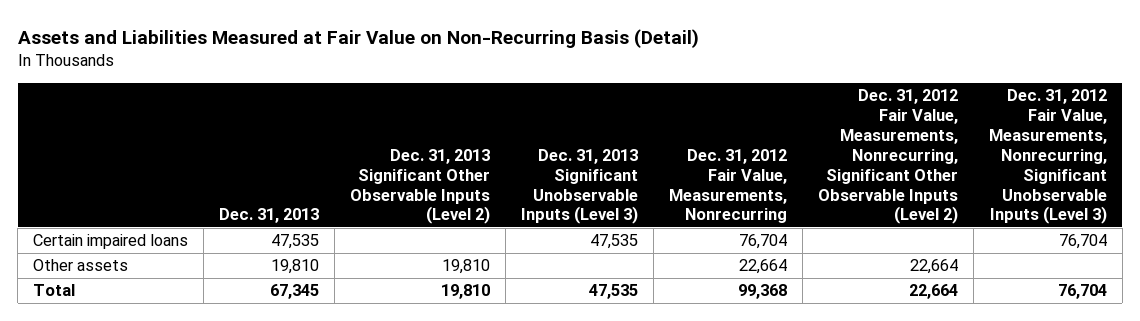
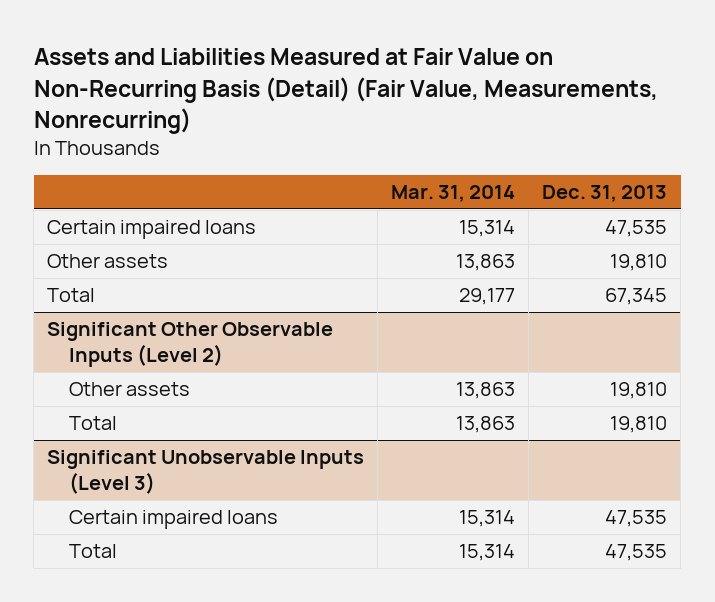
[17,28,699,48] Assets and Liabilities Measured at Fair Value on Non-Recurring Basis (Detail) -> [33,48,658,134] Assets and Liabilities Measured at Fair Value on Non-Recurring Basis (Detail) (Fair Value, Measurements, Nonrecurring)
[350,148,491,225] Dec. 31, 2013 Significant Other Observable Inputs (Level 2) -> none
[520,148,638,225] Dec. 31, 2013 Significant Unobservable Inputs (Level 3) -> none
[668,148,787,224] Dec. 31, 2012 Fair Value, Measurements, Nonrecurring -> none
[817,89,958,225] Dec. 31, 2012 Fair Value, Measurements, Nonrecurring, Significant Other Observable Inputs (Level 2) -> none
[988,89,1107,225] Dec. 31, 2012 Fair Value, Measurements, Nonrecurring, Significant Unobservable Inputs (Level 3) -> none
none -> [391,185,516,203] Mar. 31, 2014
none -> [47,322,334,368] Significant Other Observable Inputs (Level 2)
none -> [69,382,191,397] Other assets
none -> [69,416,118,431] Total
none -> [47,450,365,495] Significant Unobservable Inputs (Level 3)
none -> [69,510,279,530] Certain impaired loans
none -> [69,544,118,559] Total

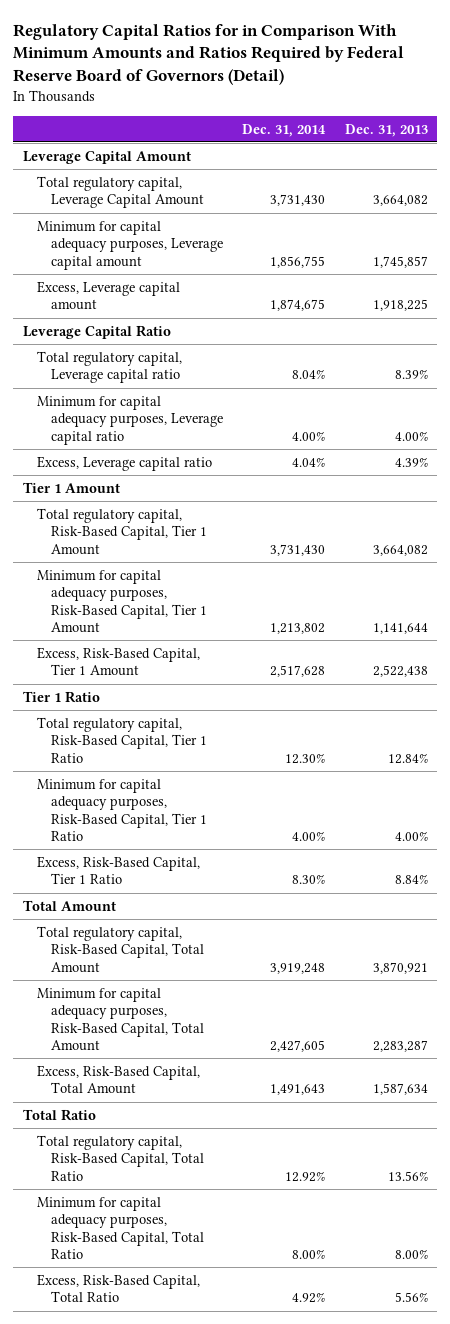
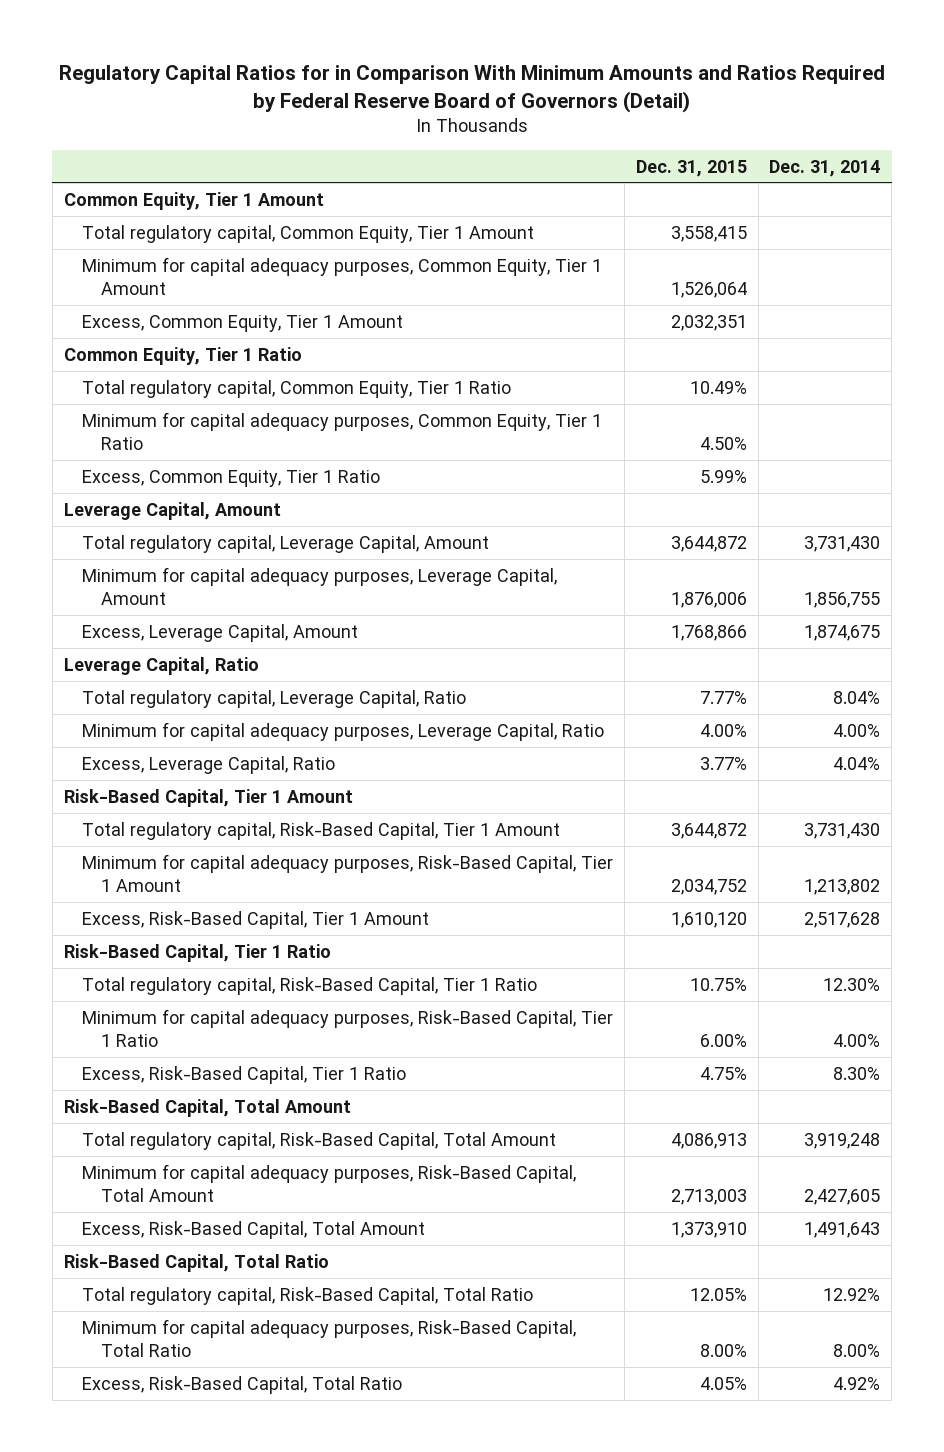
[344,123,428,137] Dec. 31, 2013 -> none
none -> [635,159,747,177] Dec. 31, 2015
none -> [63,191,324,210] Common Equity, Tier 1 Amount
none -> [82,224,535,243] Total regulatory capital, Common Equity, Tier 1 Amount
none -> [82,256,603,295] Minimum for capital adequacy purposes, Common Equity, Tier 1 Amount
none -> [82,314,404,332] Excess, Common Equity, Tier 1 Amount
none -> [63,346,302,365] Common Equity, Tier 1 Ratio
none -> [82,379,512,398] Total regulatory capital, Common Equity, Tier 1 Ratio
none -> [82,411,603,450] Minimum for capital adequacy purposes, Common Equity, Tier 1 Ratio
none -> [82,469,381,487] Excess, Common Equity, Tier 1 Ratio
[22,150,191,164] Leverage Capital Amount -> [63,501,281,520] Leverage Capital, Amount
[36,175,204,209] Total regulatory capital, Leverage Capital Amount -> [82,534,490,553] Total regulatory capital, Leverage Capital, Amount
[36,220,223,270] Minimum for capital adequacy purposes, Leverage capital amount -> [82,566,558,605] Minimum for capital adequacy purposes, Leverage Capital, Amount
[36,280,180,311] Excess, Leverage capital amount -> [82,623,359,642] Excess, Leverage Capital, Amount
[22,324,171,339] Leverage Capital Ratio -> [63,656,259,675] Leverage Capital, Ratio
[36,350,182,384] Total regulatory capital, Leverage capital ratio -> [82,689,467,708] Total regulatory capital, Leverage Capital, Ratio
[36,395,223,445] Minimum for capital adequacy purposes, Leverage capital ratio -> [82,721,605,741] Minimum for capital adequacy purposes, Leverage Capital, Ratio
[36,455,212,471] Excess, Leverage capital ratio -> [82,755,336,774] Excess, Leverage Capital, Ratio
[22,481,120,493] Tier 1 Amount -> [63,788,353,807] Risk-Based Capital, Tier 1 Amount
[22,690,100,703] Tier 1 Ratio -> [63,943,331,962] Risk-Based Capital, Tier 1 Ratio
[22,899,116,911] Total Amount -> [63,1098,351,1117] Risk-Based Capital, Total Amount
[22,1108,96,1121] Total Ratio -> [63,1253,329,1272] Risk-Based Capital, Total Ratio

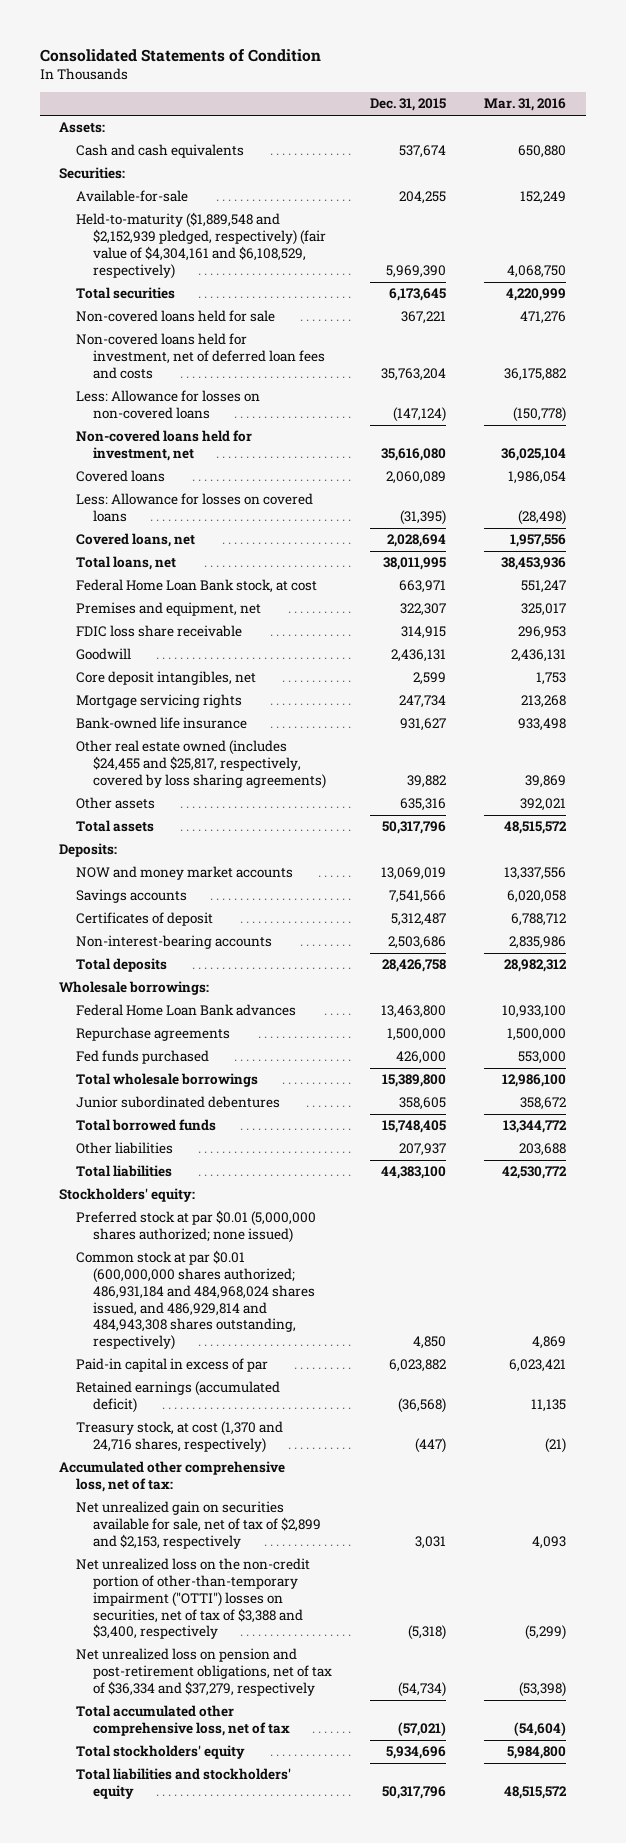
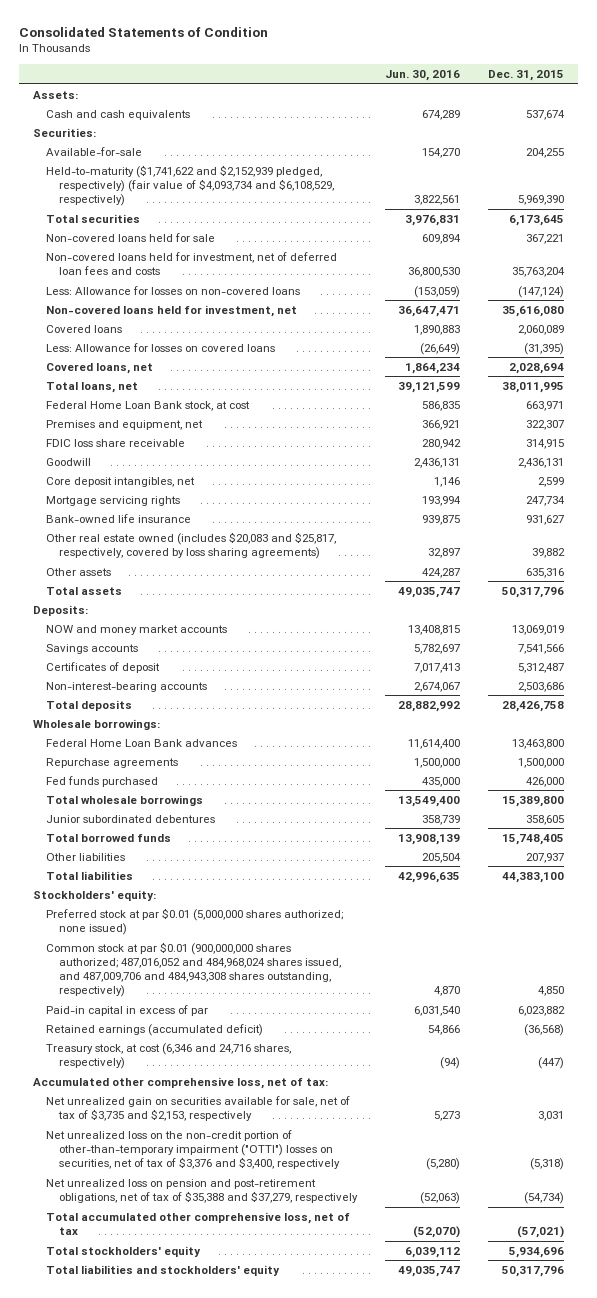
[484,98,567,112] Mar. 31, 2016 -> none
none -> [385,69,461,81] Jun. 30, 2016
[75,212,326,279] Held-to-maturity ($1,889,548 and $2,152,939 pledged, respectively) (fair value of $4,304,161 and $6,108,529, respectively) -> [46,164,335,207] Held-to-maturity ($1,741,622 and $2,152,939 pledged, respectively) (fair value of $4,093,734 and $6,108,529, respectively)
[75,740,326,789] Other real estate owned (includes $24,455 and $25,817, respectively, covered by loss sharing agreements) -> [46,531,337,560] Other real estate owned (includes $20,083 and $25,817, respectively, covered by loss sharing agreements)
[75,1250,315,1351] Common stock at par $0.01 (600,000,000 shares authorized; 486,931,184 and 484,968,024 shares issued, and 486,929,814 and 484,943,308 shares outstanding, respectively) -> [46,941,342,998] Common stock at par $0.01 (900,000,000 shares authorized; 487,016,052 and 484,968,024 shares issued, and 487,009,706 and 484,943,308 shares outstanding, respectively)
[75,1421,283,1454] Treasury stock, at cost (1,370 and 24,716 shares, respectively) -> [46,1042,292,1070] Treasury stock, at cost (6,346 and 24,716 shares, respectively)
[75,1501,321,1549] Net unrealized gain on securities available for sale, net of tax of $2,899 and $2,153, respectively -> [46,1095,351,1122] Net unrealized gain on securities available for sale, net of tax of $3,735 and $2,153, respectively
[75,1558,310,1640] Net unrealized loss on the non-credit portion of other-than-temporary impairment ("OTTI") losses on securities, net of tax of $3,388 and $3,400, respectively -> [46,1129,341,1170] Net unrealized loss on the non-credit portion of other-than-temporary impairment ("OTTI") losses on securities, net of tax of $3,376 and $3,400, respectively
[75,1648,332,1696] Net unrealized loss on pension and post-retirement obligations, net of tax of $36,334 and $37,279, respectively -> [46,1178,359,1204] Net unrealized loss on pension and post-retirement obligations, net of tax of $35,388 and $37,279, respectively

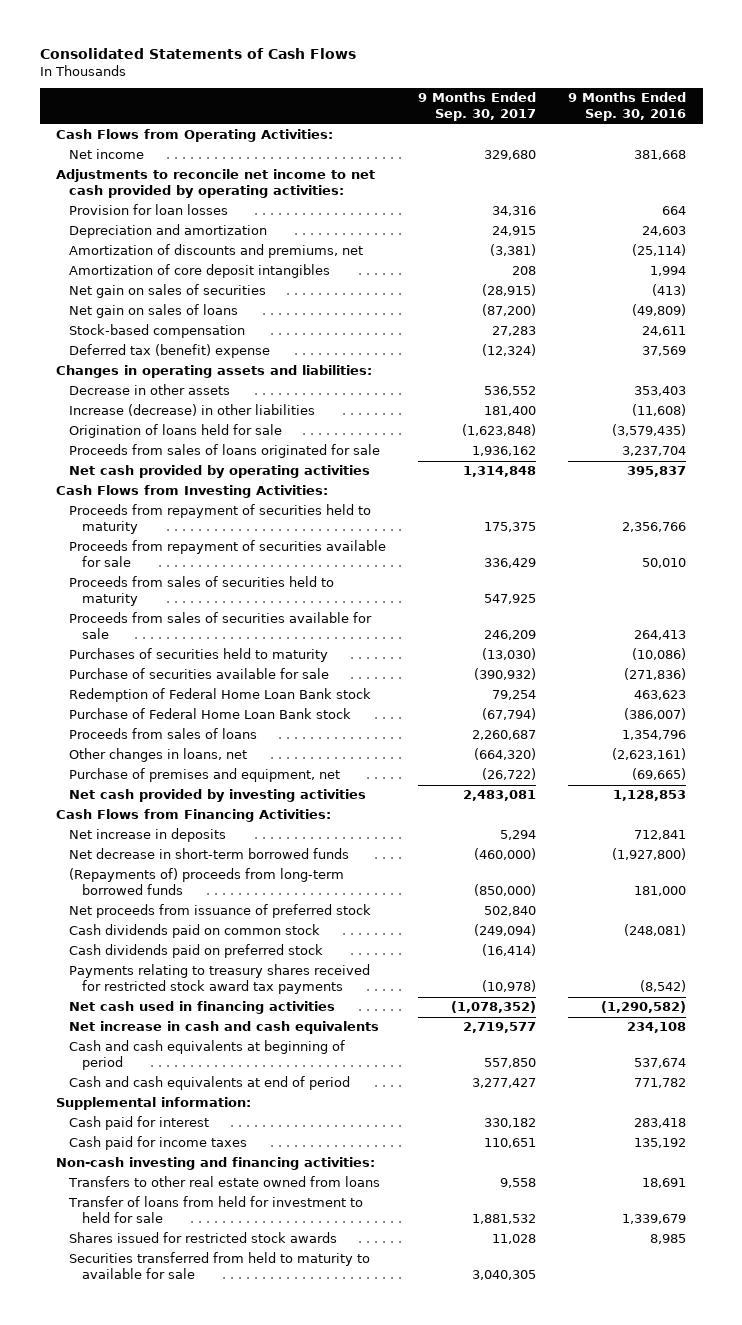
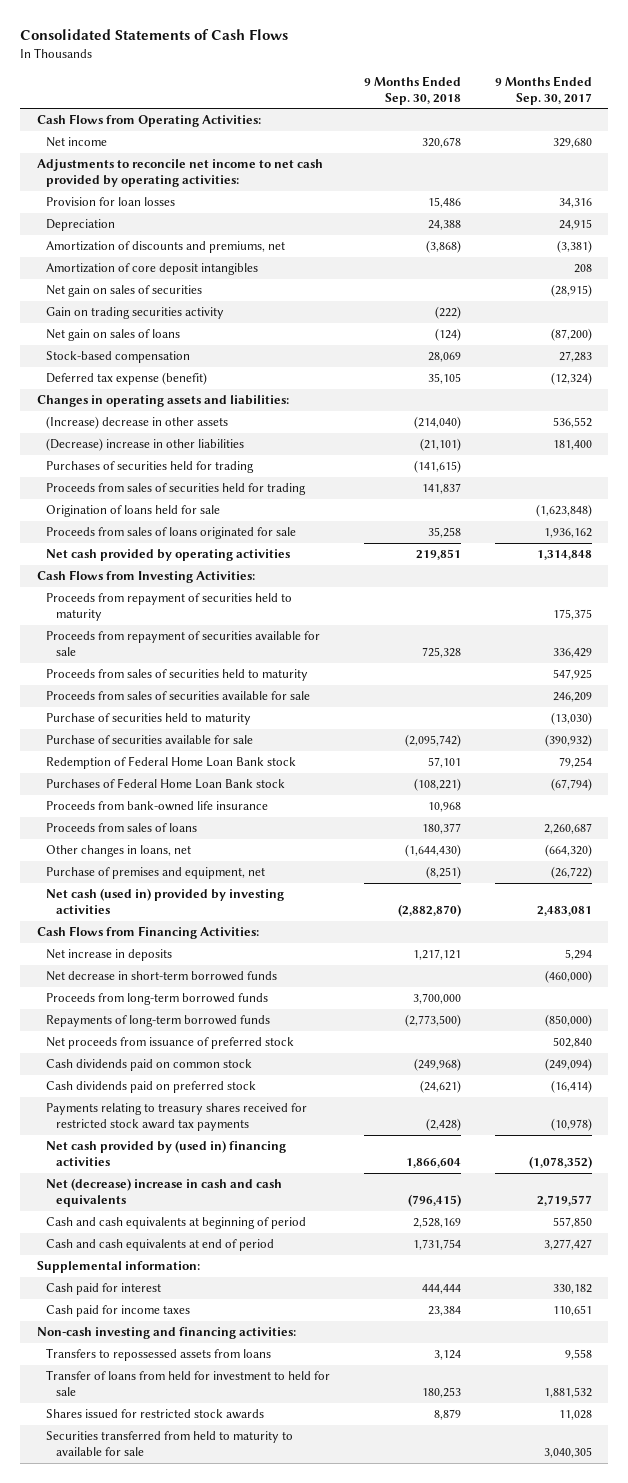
[568,92,687,122] 9 Months Ended Sep. 30, 2016 -> none
none -> [363,75,461,105] 9 Months Ended Sep. 30, 2018
[69,224,268,239] Depreciation and amortization -> [46,219,116,232] Depreciation
none -> [46,307,225,320] Gain on trading securities activity
[69,344,271,359] Deferred tax (benefit) expense -> [46,372,208,386] Deferred tax expense (benefit)
[69,384,231,396] Decrease in other assets -> [46,416,229,430] (Increase) decrease in other assets
[69,404,316,417] Increase (decrease) in other liabilities -> [46,438,245,452] (Decrease) increase in other liabilities
none -> [46,461,255,474] Purchases of securities held for trading
none -> [46,483,307,496] Proceeds from sales of securities held for trading
[69,648,329,663] Purchases of securities held to maturity -> [46,713,252,726] Purchase of securities held to maturity
[69,708,352,720] Purchase of Federal Home Loan Bank stock -> [46,778,286,790] Purchases of Federal Home Loan Bank stock
none -> [46,801,269,812] Proceeds from bank-owned life insurance
[69,789,367,803] Net cash provided by investing activities -> [46,888,285,915] Net cash (used in) provided by investing activities
none -> [46,993,269,1006] Proceeds from long-term borrowed funds
[69,868,345,896] (Repayments of) proceeds from long-term borrowed funds -> [46,1015,271,1028] Repayments of long-term borrowed funds
[69,1001,336,1015] Net cash used in financing activities -> [46,1140,287,1167] Net cash provided by (used in) financing activities
[69,1021,380,1035] Net increase in cash and cash equivalents -> [46,1178,283,1208] Net (decrease) increase in cash and cash equivalents
[68,1176,381,1188] Transfers to other real estate owned from loans -> [46,1348,272,1362] Transfers to repossessed assets from loans

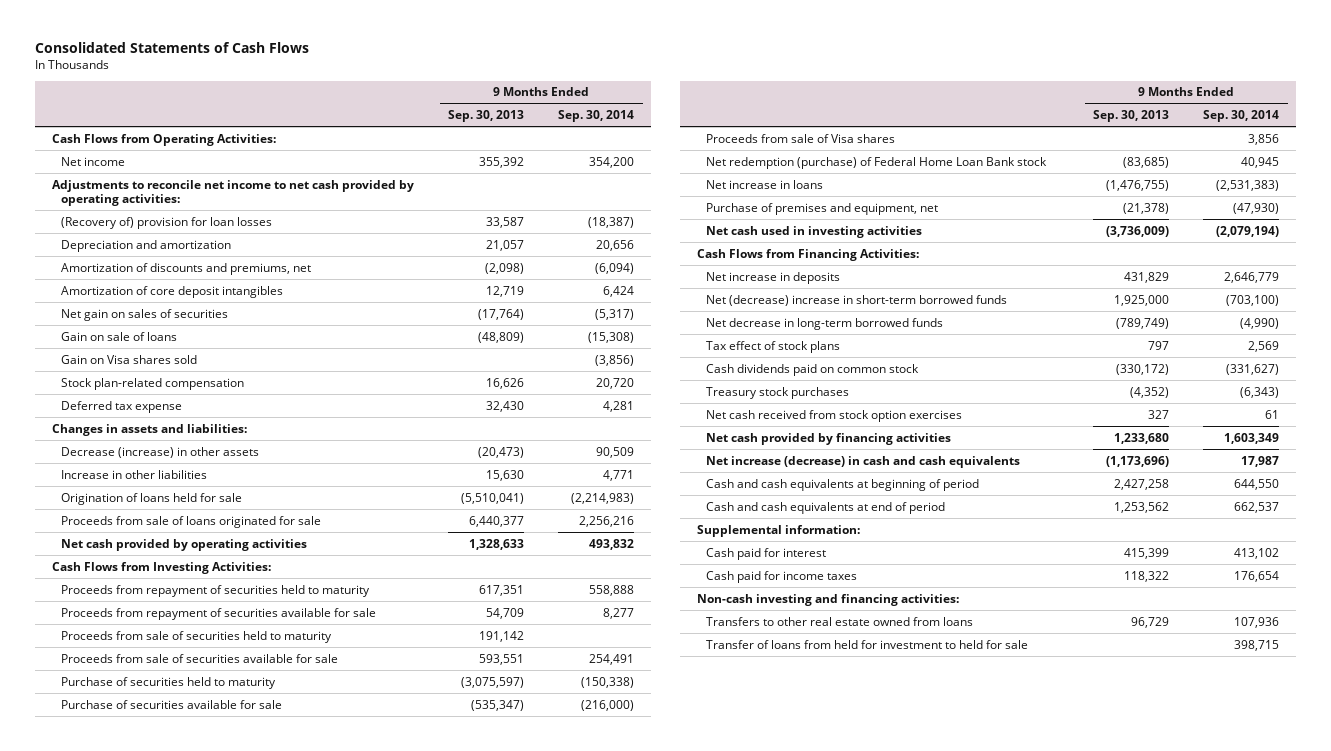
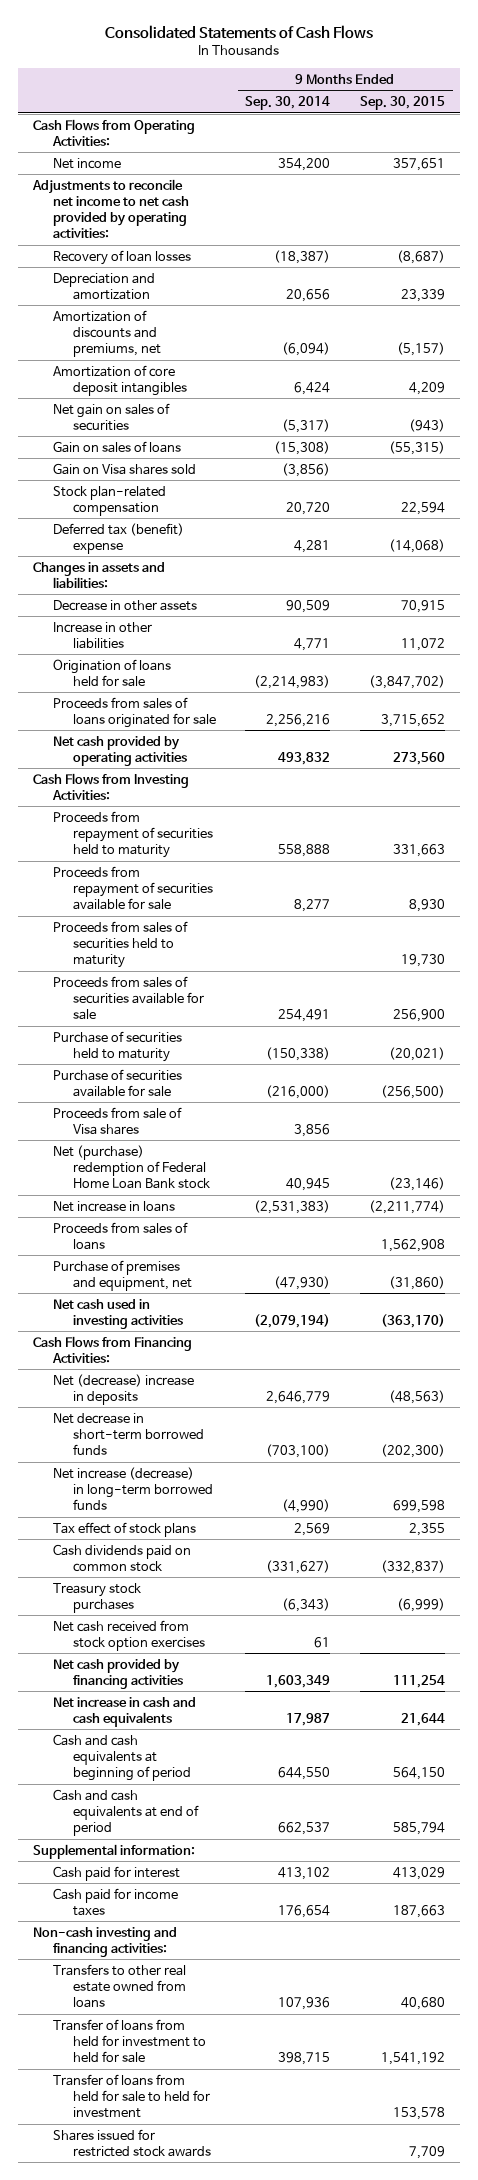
[448,110,525,123] Sep. 30, 2013 -> none
none -> [360,96,446,111] Sep. 30, 2015
[60,216,272,229] (Recovery of) provision for loan losses -> [52,249,191,265] Recovery of loan losses
[60,331,177,341] Gain on sale of loans -> [52,440,181,453] Gain on sales of loans
[60,400,182,413] Deferred tax expense -> [52,522,184,554] Deferred tax (benefit) expense
[60,446,259,458] Decrease (increase) in other assets -> [52,599,197,611] Decrease in other assets
[60,515,321,528] Proceeds from sale of loans originated for sale -> [52,696,216,728] Proceeds from sales of loans originated for sale
[60,630,332,643] Proceeds from sale of securities held to maturity -> [52,920,188,969] Proceeds from sales of securities held to maturity
[60,653,338,663] Proceeds from sale of securities available for sale -> [52,975,204,1021] Proceeds from sales of securities available for sale
[706,156,1048,169] Net redemption (purchase) of Federal Home Loan Bank stock -> [52,1144,210,1190] Net (purchase) redemption of Federal Home Loan Bank stock
none -> [52,1221,188,1250] Proceeds from sales of loans
[706,271,841,284] Net increase in deposits -> [52,1373,194,1405] Net (decrease) increase in deposits
[706,294,1008,306] Net (decrease) increase in short-term borrowed funds -> [52,1412,204,1456] Net decrease in short-term borrowed funds
[706,317,944,330] Net decrease in long-term borrowed funds -> [52,1466,213,1511] Net increase (decrease) in long-term borrowed funds
[706,455,1021,468] Net increase (decrease) in cash and cash equivalents -> [52,1696,196,1727] Net increase in cash and cash equivalents
none -> [52,2073,210,2119] Transfer of loans from held for sale to held for investment
none -> [52,2128,211,2157] Shares issued for restricted stock awards

